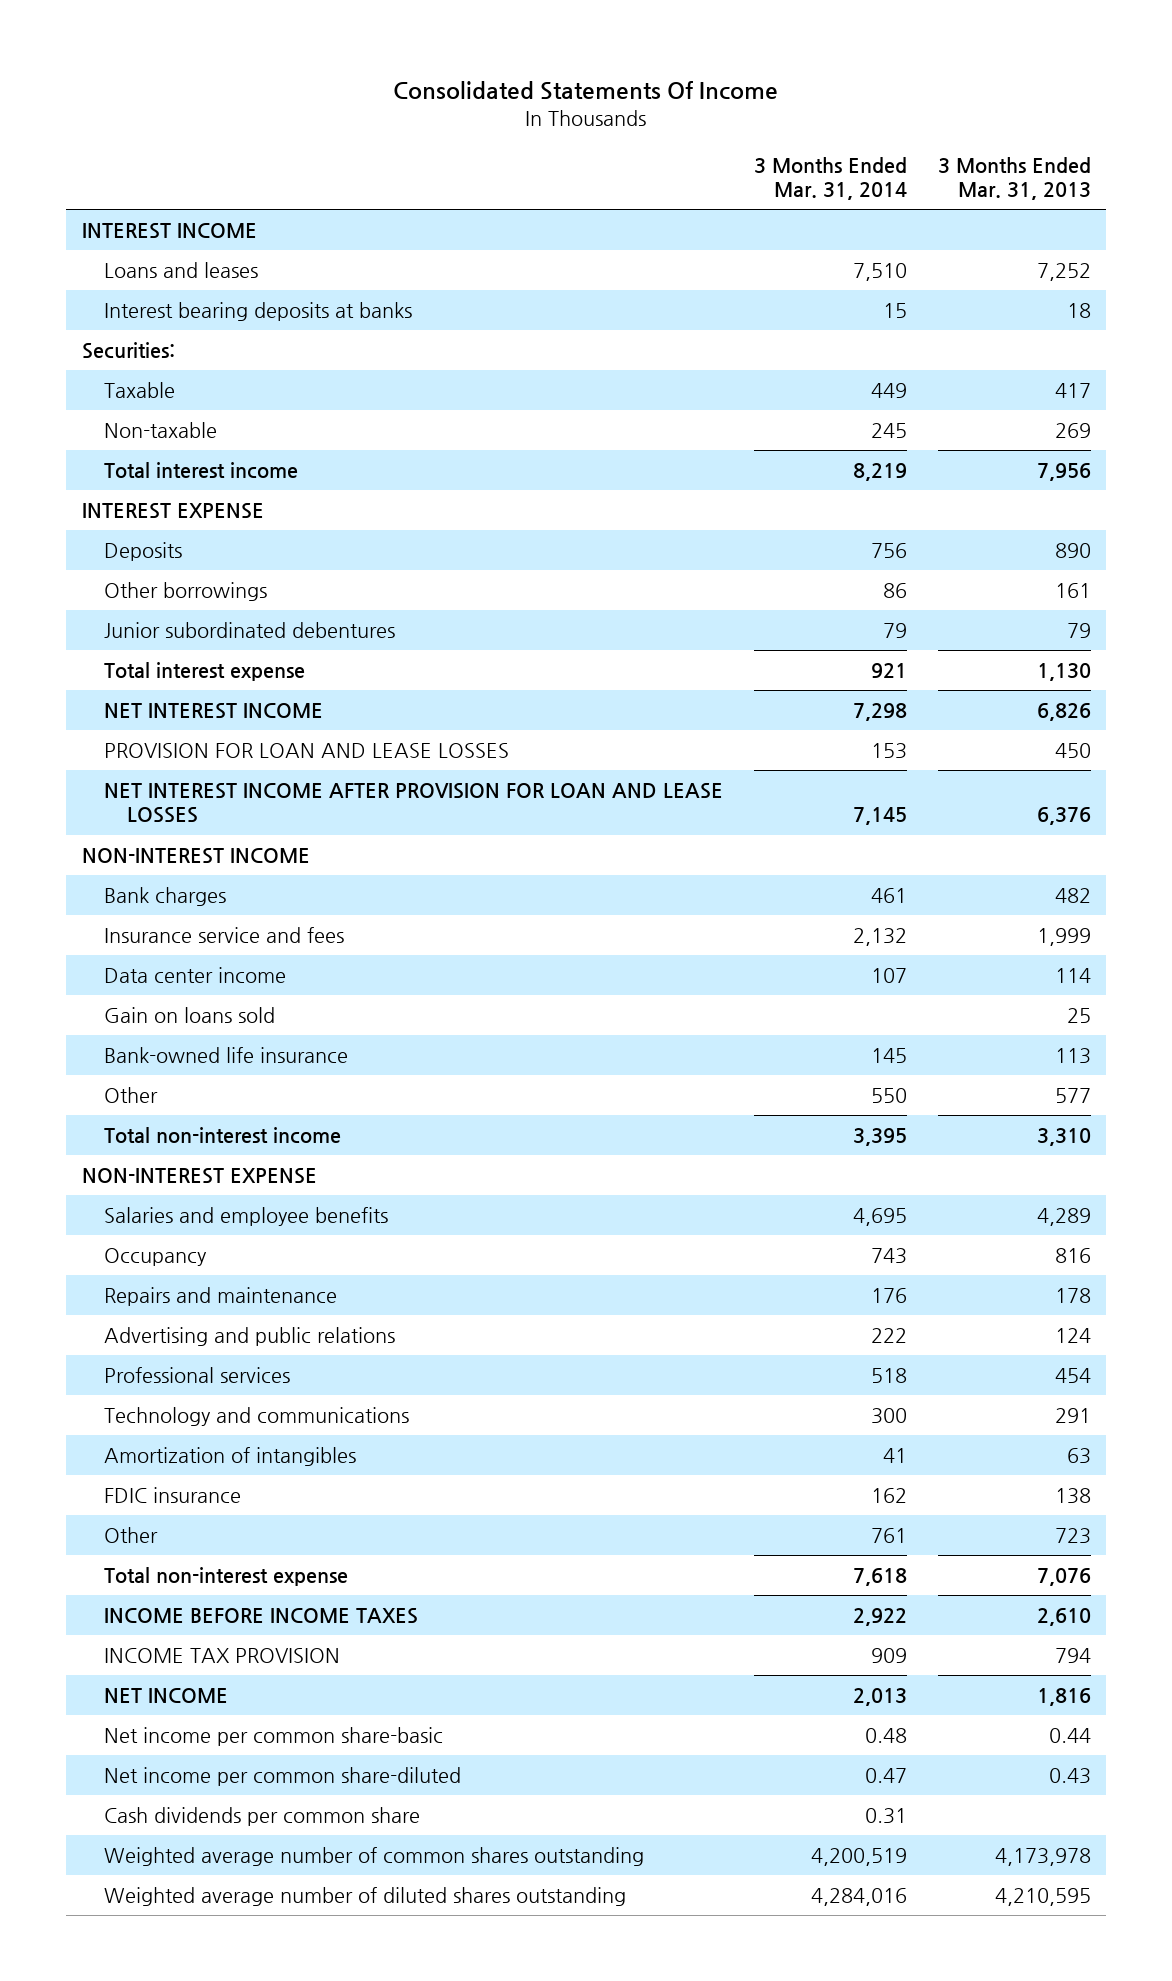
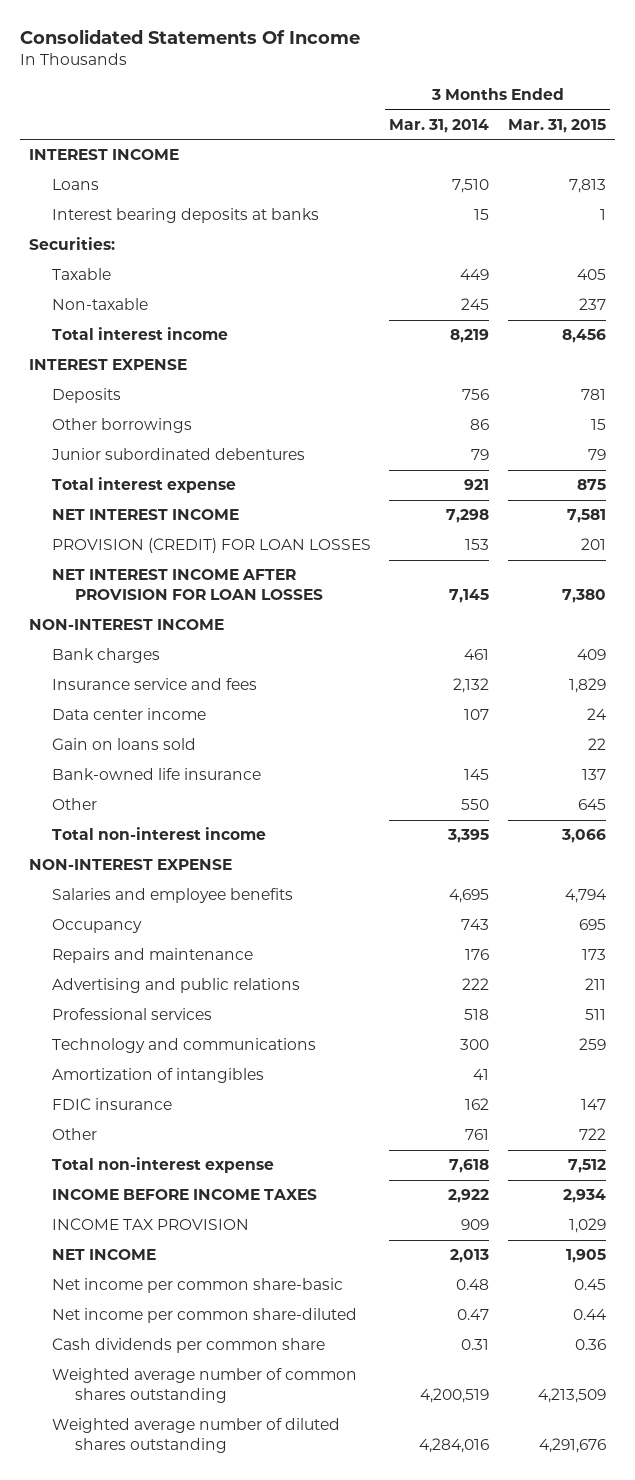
[937,157,1091,201] 3 Months Ended Mar. 31, 2013 -> none
none -> [507,118,606,133] Mar. 31, 2015
[104,262,259,279] Loans and leases -> [51,179,99,191] Loans
[104,743,510,759] PROVISION FOR LOAN AND LEASE LOSSES -> [51,538,371,554] PROVISION (CREDIT) FOR LOAN LOSSES
[104,783,724,824] NET INTEREST INCOME AFTER PROVISION FOR LOAN AND LEASE LOSSES -> [51,569,323,601] NET INTEREST INCOME AFTER PROVISION FOR LOAN LOSSES

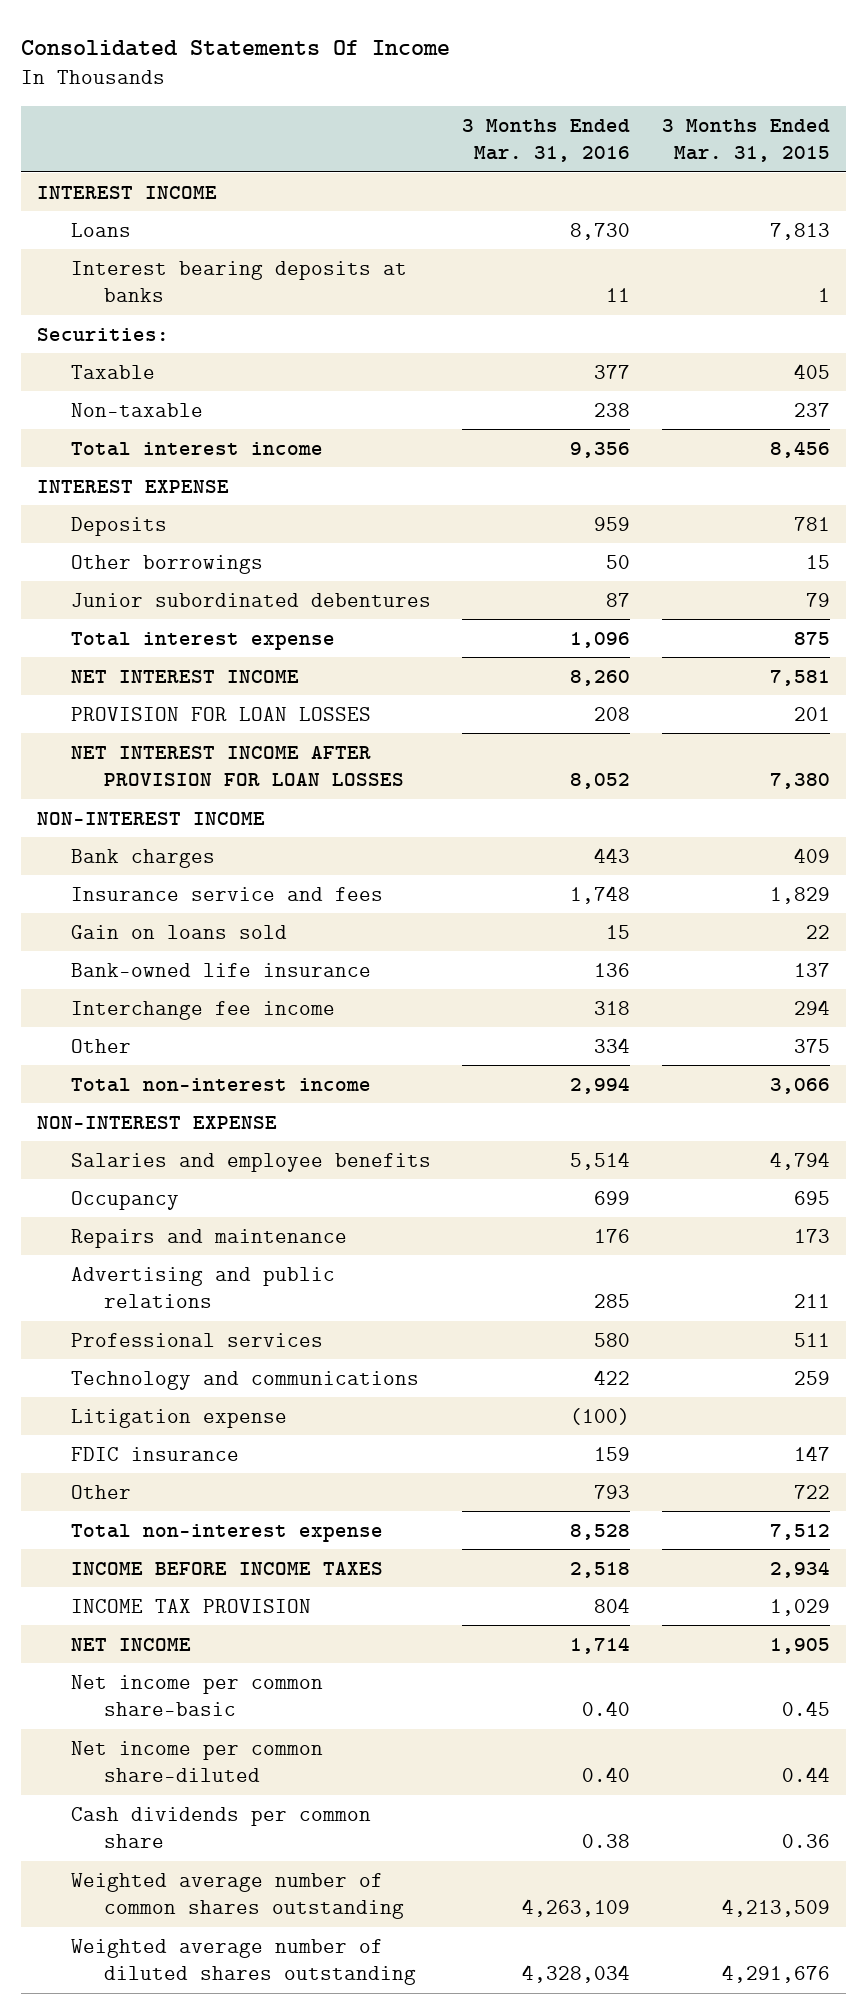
[389,118,490,133] Mar. 31, 2014 -> none
none -> [462,119,631,163] 3 Months Ended Mar. 31, 2016
[51,538,371,554] PROVISION (CREDIT) FOR LOAN LOSSES -> [70,706,371,721] PROVISION FOR LOAN LOSSES
[51,708,206,721] Data center income -> none
none -> [70,1000,335,1020] Interchange fee income
[577,799,606,811] 645 -> [794,1038,831,1053] 375
[51,1068,264,1084] Amortization of intangibles -> none
none -> [70,1408,287,1428] Litigation expense

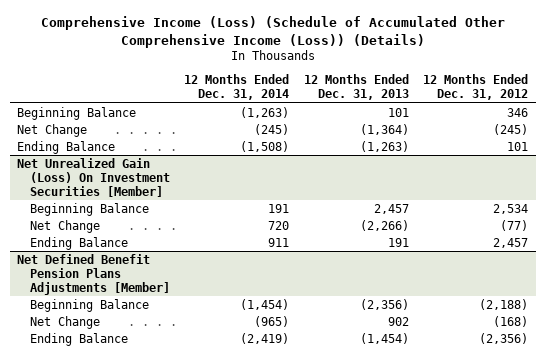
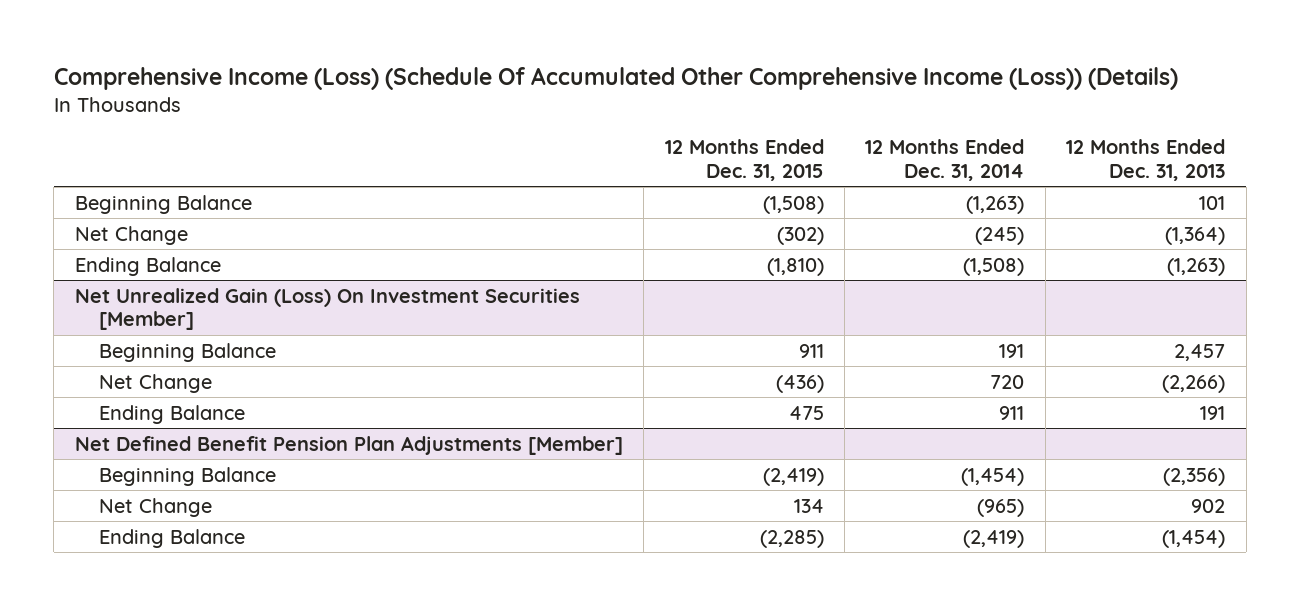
[40,16,505,48] Comprehensive Income (Loss) (Schedule of Accumulated Other Comprehensive Income (Loss)) (Details) -> [53,66,1178,90] Comprehensive Income (Loss) (Schedule Of Accumulated Other Comprehensive Income (Loss)) (Details)
[423,74,529,101] 12 Months Ended Dec. 31, 2012 -> none
none -> [664,139,824,182] 12 Months Ended Dec. 31, 2015
[16,253,170,295] Net Defined Benefit Pension Plans Adjustments [Member] -> [74,435,623,455] Net Defined Benefit Pension Plan Adjustments [Member]

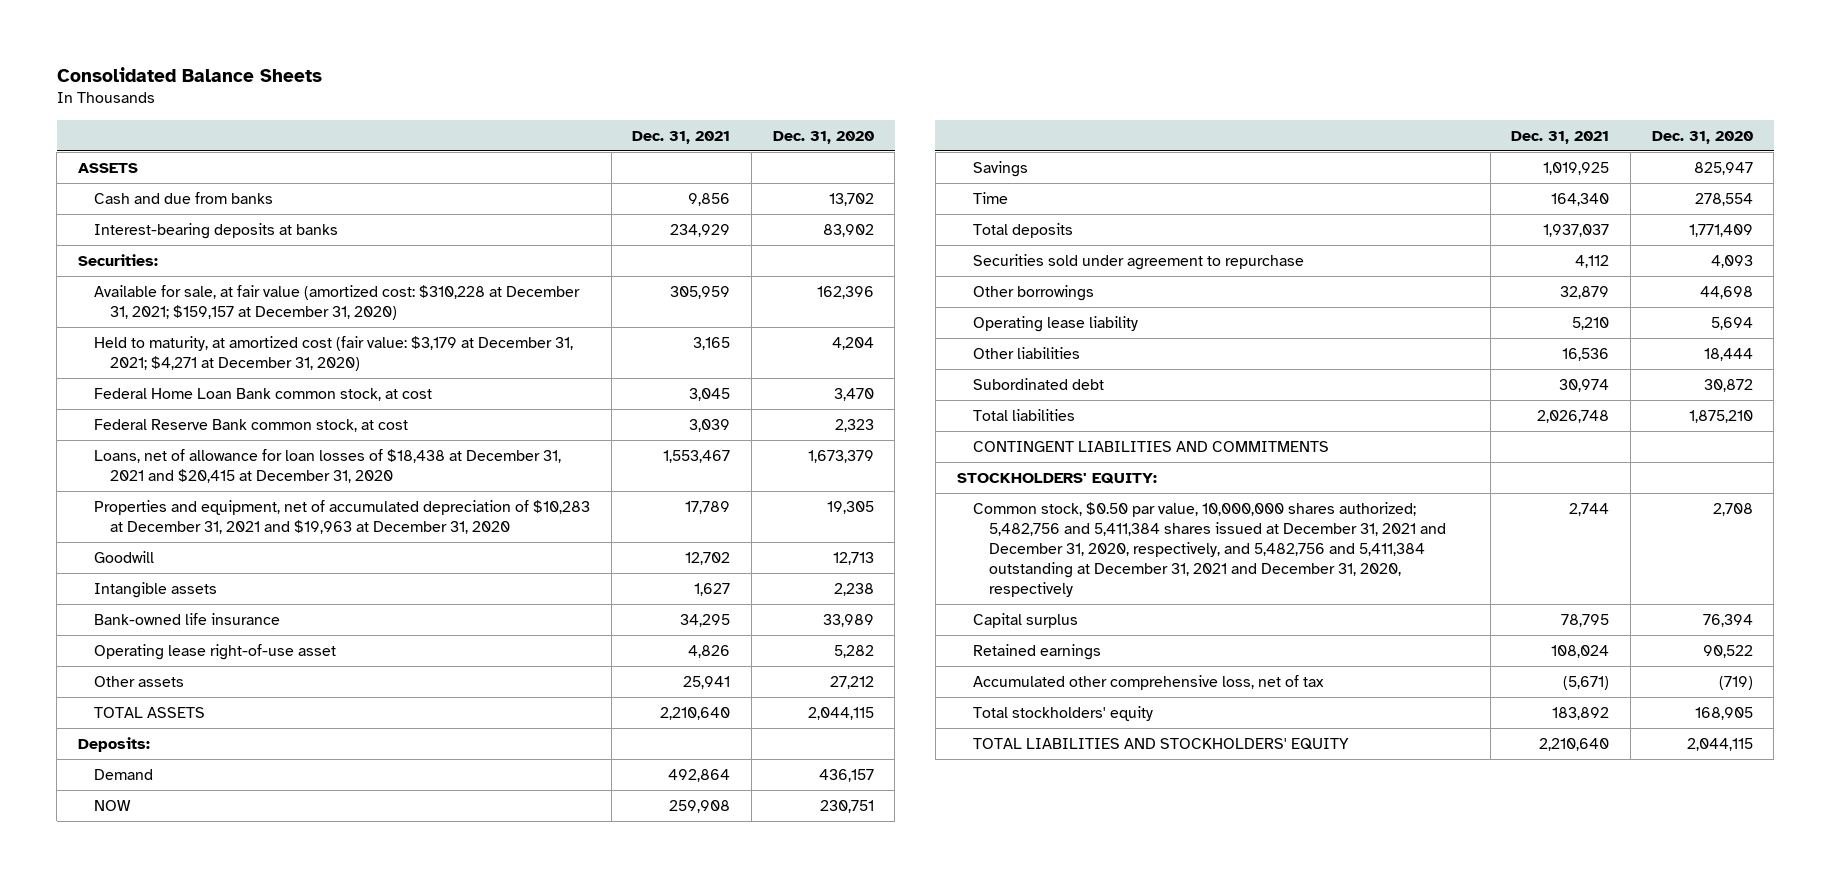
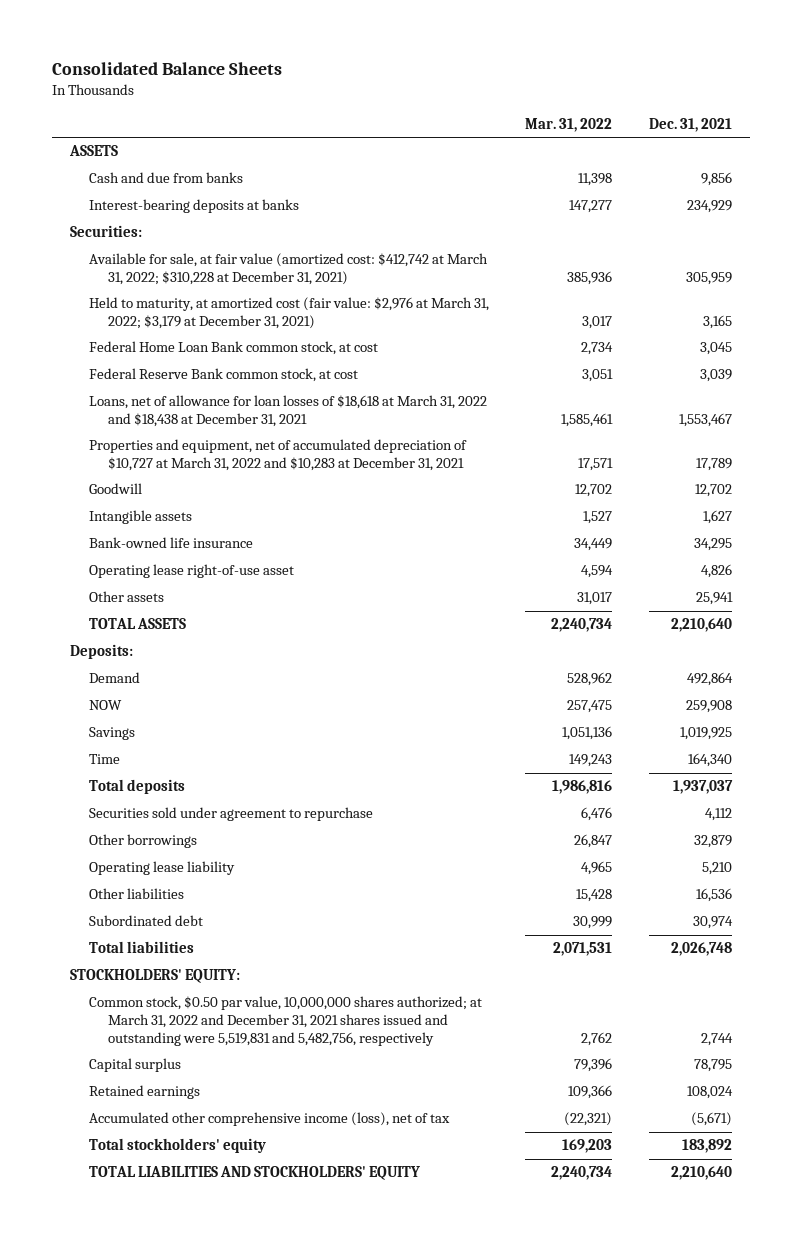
[772,130,874,144] Dec. 31, 2020 -> none
none -> [525,117,613,132] Mar. 31, 2022
[94,285,581,321] Available for sale, at fair value (amortized cost: $310,228 at December 31, 2021; $159,157 at December 31, 2020) -> [88,253,488,286] Available for sale, at fair value (amortized cost: $412,742 at March 31, 2022; $310,228 at December 31, 2021)
[94,336,574,372] Held to maturity, at amortized cost (fair value: $3,179 at December 31, 2021; $4,271 at December 31, 2020) -> [88,297,489,330] Held to maturity, at amortized cost (fair value: $2,976 at March 31, 2022; $3,179 at December 31, 2021)
[94,449,562,484] Loans, net of allowance for loan losses of $18,438 at December 31, 2021 and $20,415 at December 31, 2020 -> [88,395,487,428] Loans, net of allowance for loan losses of $18,618 at March 31, 2022 and $18,438 at December 31, 2021
[94,500,591,535] Properties and equipment, net of accumulated depreciation of $10,283 at December 31, 2021 and $19,963 at December 31, 2020 -> [88,439,467,472] Properties and equipment, net of accumulated depreciation of $10,727 at March 31, 2022 and $10,283 at December 31, 2021
[972,441,1329,453] CONTINGENT LIABILITIES AND COMMITMENTS -> none
[972,502,1447,598] Common stock, $0.50 par value, 10,000,000 shares authorized; 5,482,756 and 5,411,384 shares issued at December 31, 2021 and December 31, 2020, respectively, and 5,482,756 and 5,411,384 outstanding at December 31, 2021 and December 31, 2020, respectively -> [88,996,482,1047] Common stock, $0.50 par value, 10,000,000 shares authorized; at March 31, 2022 and December 31, 2021 shares issued and outstanding were 5,519,831 and 5,482,756, respectively
[972,675,1324,691] Accumulated other comprehensive loss, net of tax -> [88,1112,450,1127] Accumulated other comprehensive income (loss), net of tax

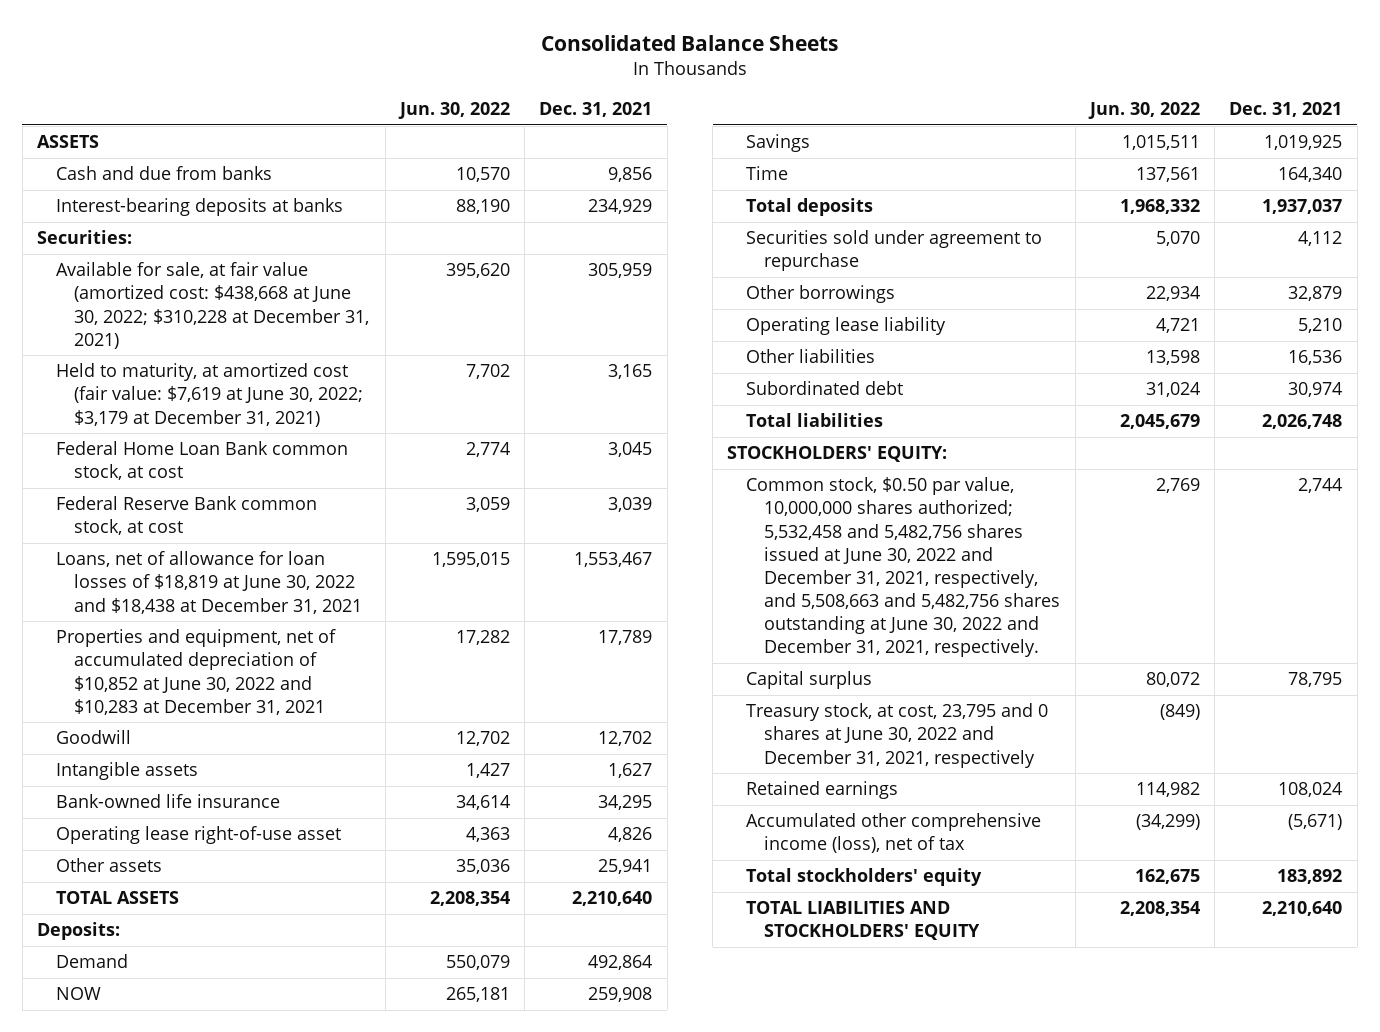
[525,117,613,132] Mar. 31, 2022 -> none
none -> [397,102,510,120] Jun. 30, 2022
[88,253,488,286] Available for sale, at fair value (amortized cost: $412,742 at March 31, 2022; $310,228 at December 31, 2021) -> [55,262,370,349] Available for sale, at fair value (amortized cost: $438,668 at June 30, 2022; $310,228 at December 31, 2021)
[88,297,489,330] Held to maturity, at amortized cost (fair value: $2,976 at March 31, 2022; $3,179 at December 31, 2021) -> [55,363,364,427] Held to maturity, at amortized cost (fair value: $7,619 at June 30, 2022; $3,179 at December 31, 2021)
[88,395,487,428] Loans, net of allowance for loan losses of $18,618 at March 31, 2022 and $18,438 at December 31, 2021 -> [55,551,363,614] Loans, net of allowance for loan losses of $18,819 at June 30, 2022 and $18,438 at December 31, 2021
[88,439,467,472] Properties and equipment, net of accumulated depreciation of $10,727 at March 31, 2022 and $10,283 at December 31, 2021 -> [55,629,336,715] Properties and equipment, net of accumulated depreciation of $10,852 at June 30, 2022 and $10,283 at December 31, 2021
[88,996,482,1047] Common stock, $0.50 par value, 10,000,000 shares authorized; at March 31, 2022 and December 31, 2021 shares issued and outstanding were 5,519,831 and 5,482,756, respectively -> [745,477,1061,658] Common stock, $0.50 par value, 10,000,000 shares authorized; 5,532,458 and 5,482,756 shares issued at June 30, 2022 and December 31, 2021, respectively, and 5,508,663 and 5,482,756 shares outstanding at June 30, 2022 and December 31, 2021, respectively.
none -> [745,703,1048,768] Treasury stock, at cost, 23,795 and 0 shares at June 30, 2022 and December 31, 2021, respectively

